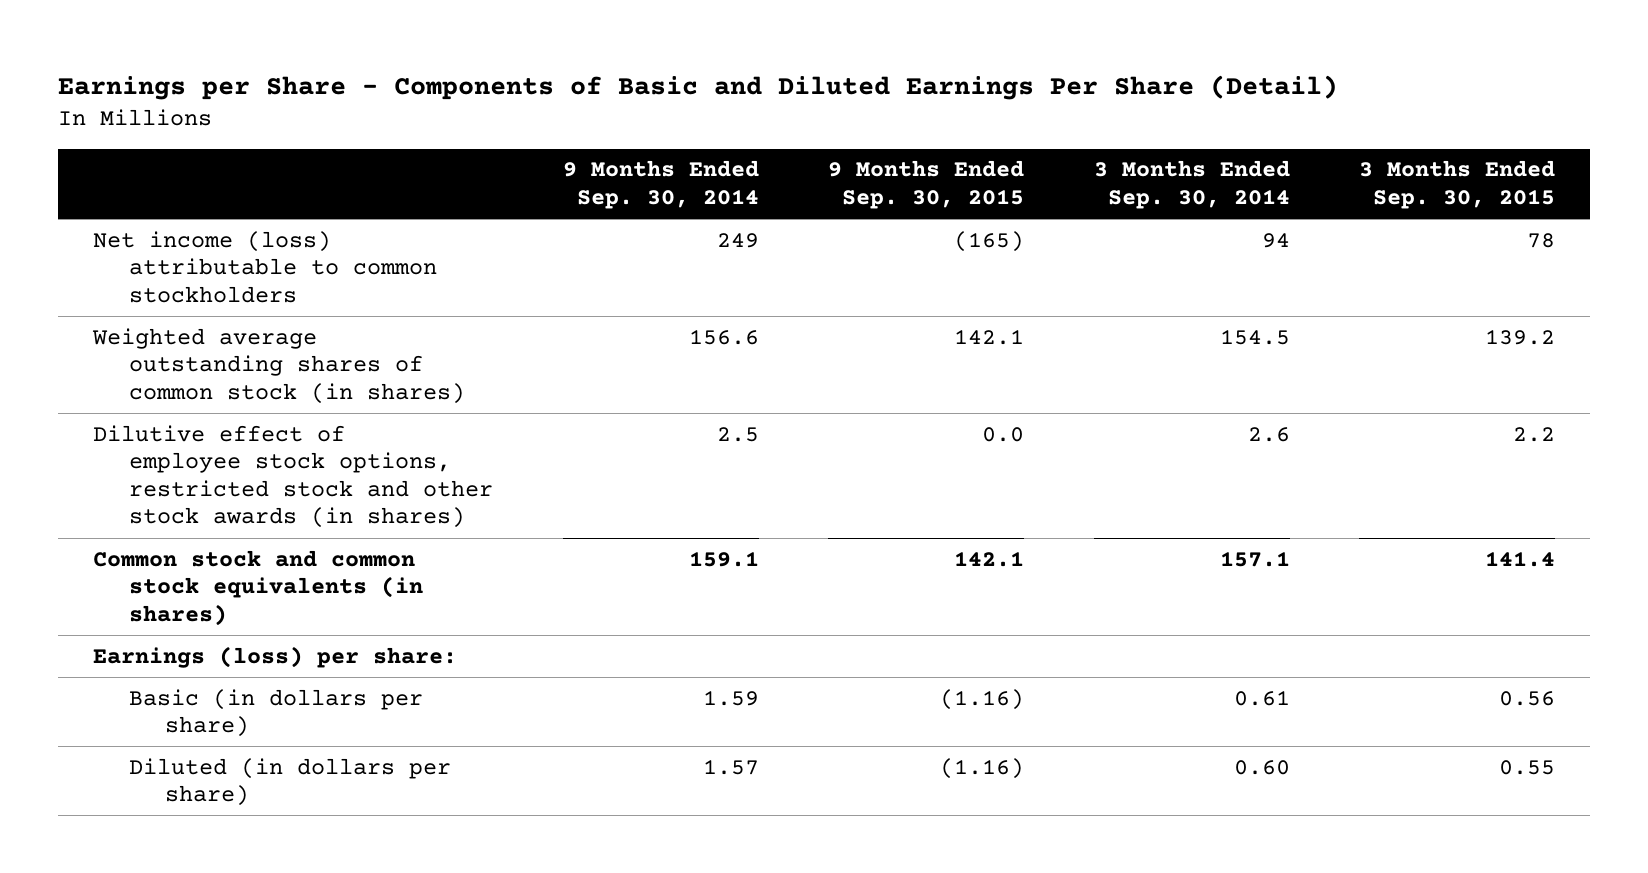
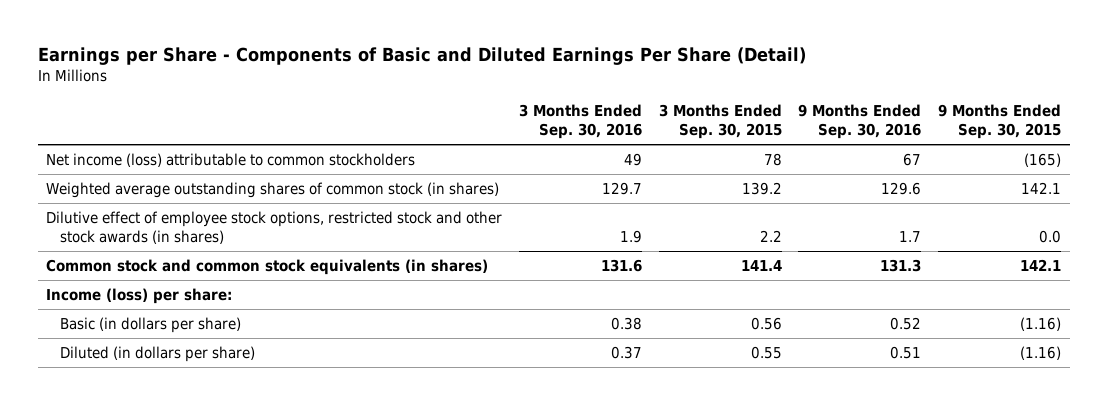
[562,160,759,209] 9 Months Ended Sep. 30, 2014 -> none
[1093,160,1290,209] 3 Months Ended Sep. 30, 2014 -> none
none -> [518,104,642,140] 3 Months Ended Sep. 30, 2016
none -> [798,104,922,140] 9 Months Ended Sep. 30, 2016
[92,645,457,668] Earnings (loss) per share: -> [46,287,233,304] Income (loss) per share:

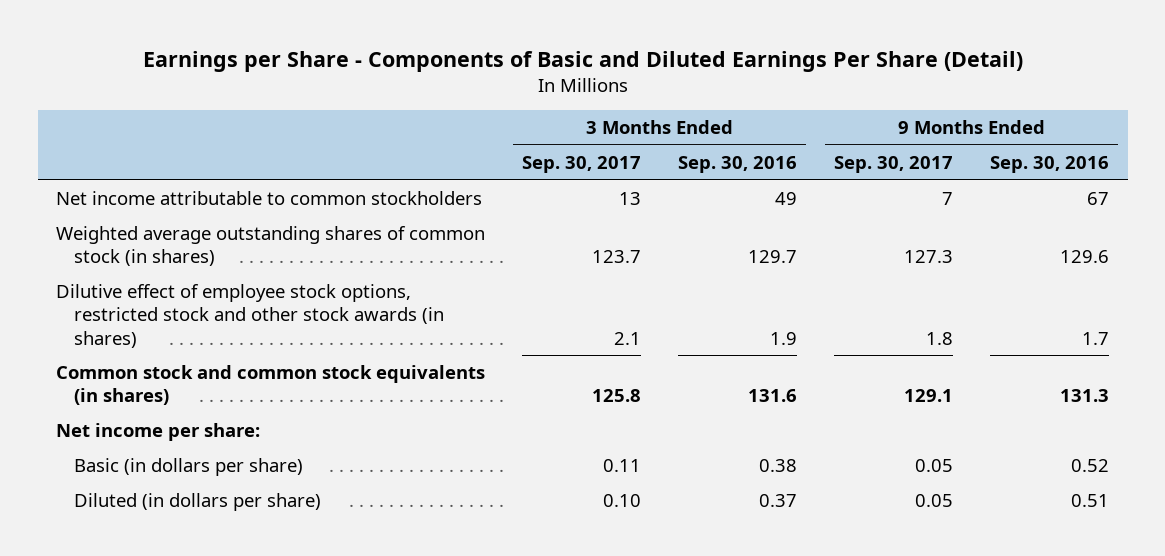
[658,104,782,140] 3 Months Ended Sep. 30, 2015 -> none
[938,104,1062,140] 9 Months Ended Sep. 30, 2015 -> none
none -> [522,155,642,173] Sep. 30, 2017
none -> [834,155,954,173] Sep. 30, 2017
[46,152,416,167] Net income (loss) attributable to common stockholders -> [56,191,483,206] Net income attributable to common stockholders
[46,287,233,304] Income (loss) per share: -> [56,423,261,442] Net income per share:

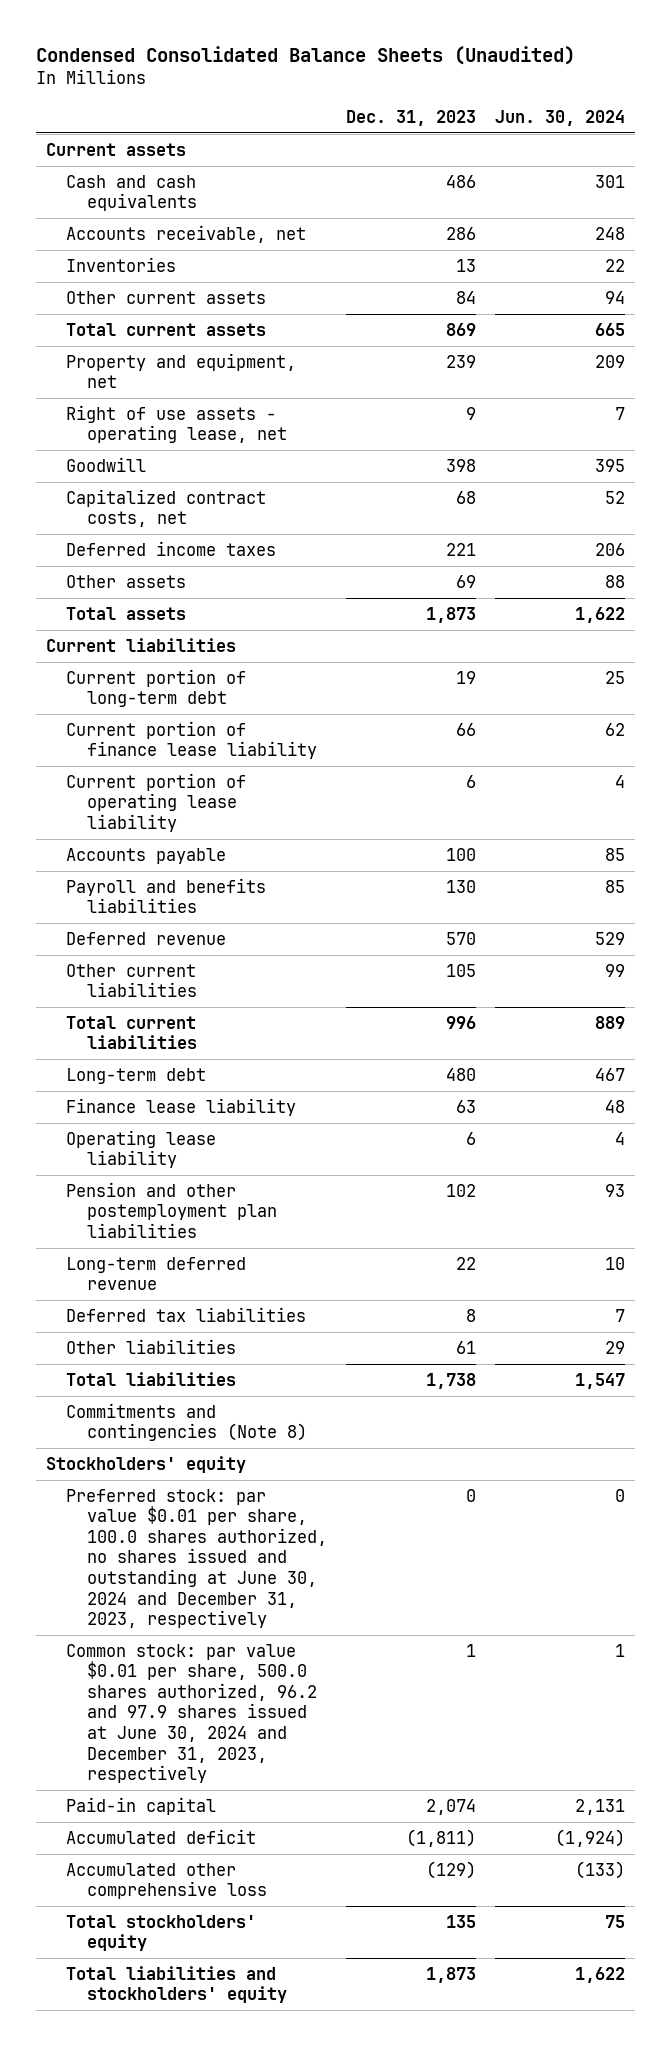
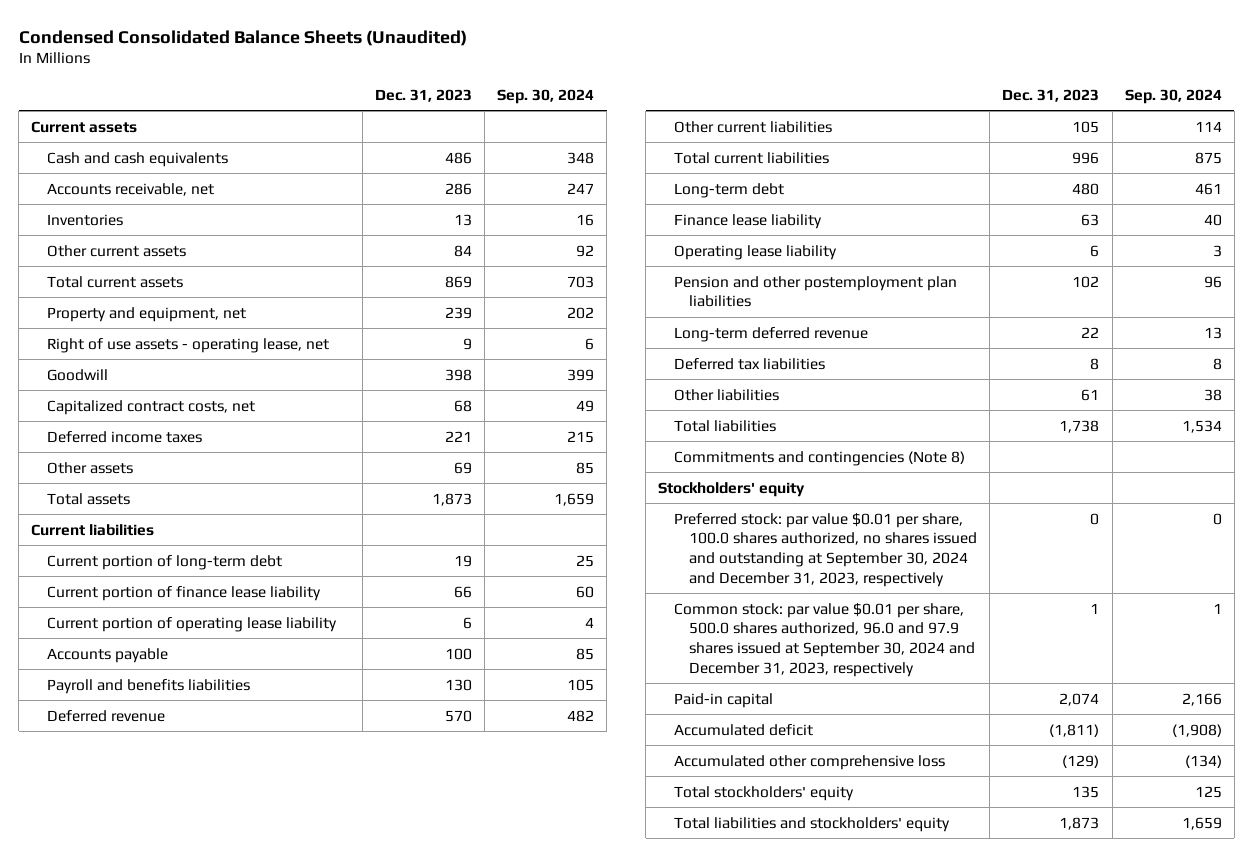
[494,109,625,126] Jun. 30, 2024 -> none
none -> [497,88,595,104] Sep. 30, 2024
[66,1488,327,1629] Preferred stock: par value $0.01 per share, 100.0 shares authorized, no shares issued and outstanding at June 30, 2024 and December 31, 2023, respectively -> [673,512,978,587] Preferred stock: par value $0.01 per share, 100.0 shares authorized, no shares issued and outstanding at September 30, 2024 and December 31, 2023, respectively
[66,1643,317,1784] Common stock: par value $0.01 per share, 500.0 shares authorized, 96.2 and 97.9 shares issued at June 30, 2024 and December 31, 2023, respectively -> [673,602,976,677] Common stock: par value $0.01 per share, 500.0 shares authorized, 96.0 and 97.9 shares issued at September 30, 2024 and December 31, 2023, respectively

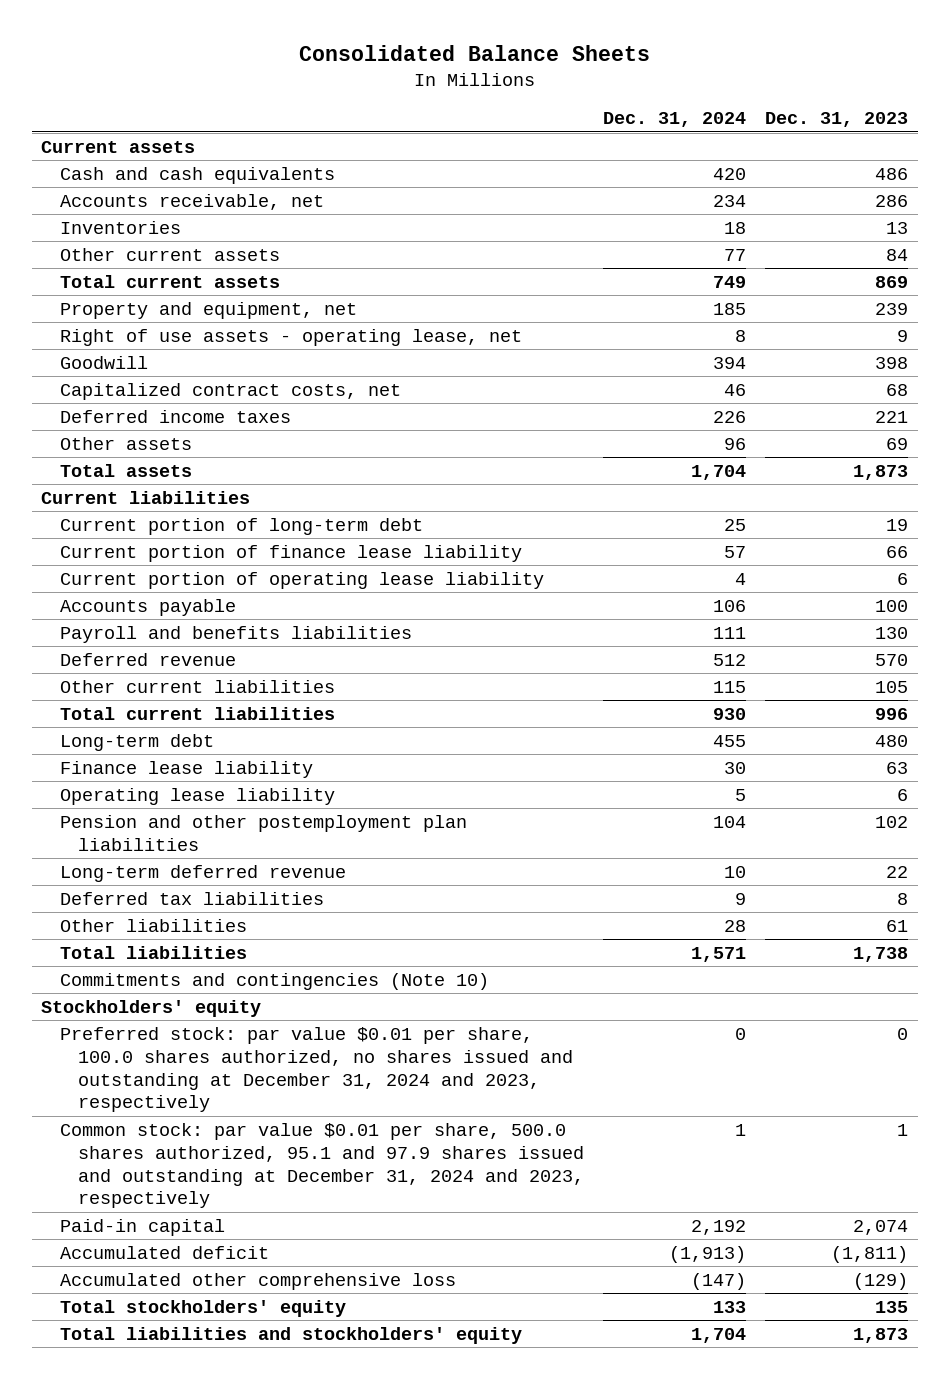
[18,29,467,46] Condensed Consolidated Balance Sheets (Unaudited) -> [298,44,650,61] Consolidated Balance Sheets
[497,88,595,104] Sep. 30, 2024 -> none
none -> [602,112,746,128] Dec. 31, 2024
[673,450,965,466] Commitments and contingencies (Note 8) -> [59,972,489,990] Commitments and contingencies (Note 10)
[673,512,978,587] Preferred stock: par value $0.01 per share, 100.0 shares authorized, no shares issued and outstanding at September 30, 2024 and December 31, 2023, respectively -> [59,1026,573,1113] Preferred stock: par value $0.01 per share, 100.0 shares authorized, no shares issued and outstanding at December 31, 2024 and 2023, respectively
[673,602,976,677] Common stock: par value $0.01 per share, 500.0 shares authorized, 96.0 and 97.9 shares issued at September 30, 2024 and December 31, 2023, respectively -> [59,1122,584,1209] Common stock: par value $0.01 per share, 500.0 shares authorized, 95.1 and 97.9 shares issued and outstanding at December 31, 2024 and 2023, respectively

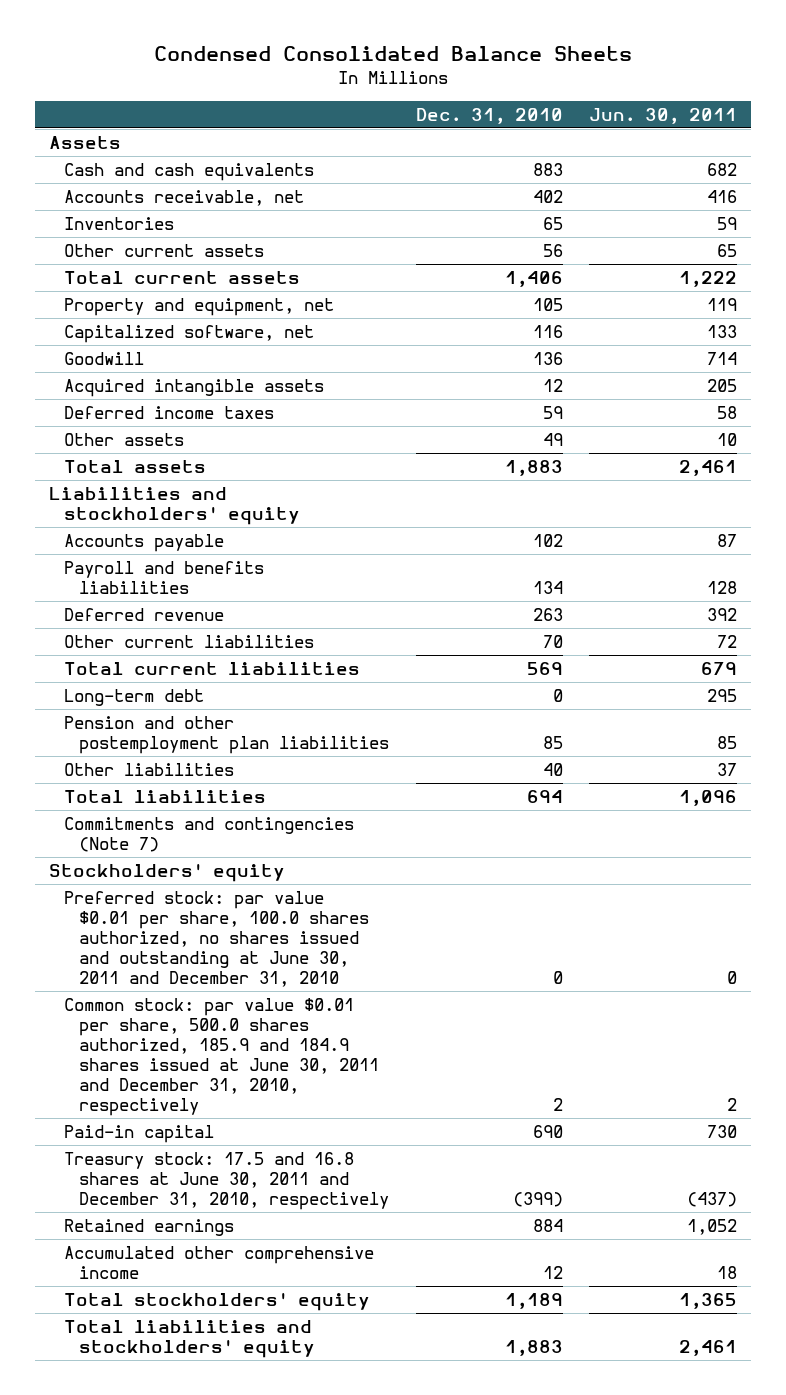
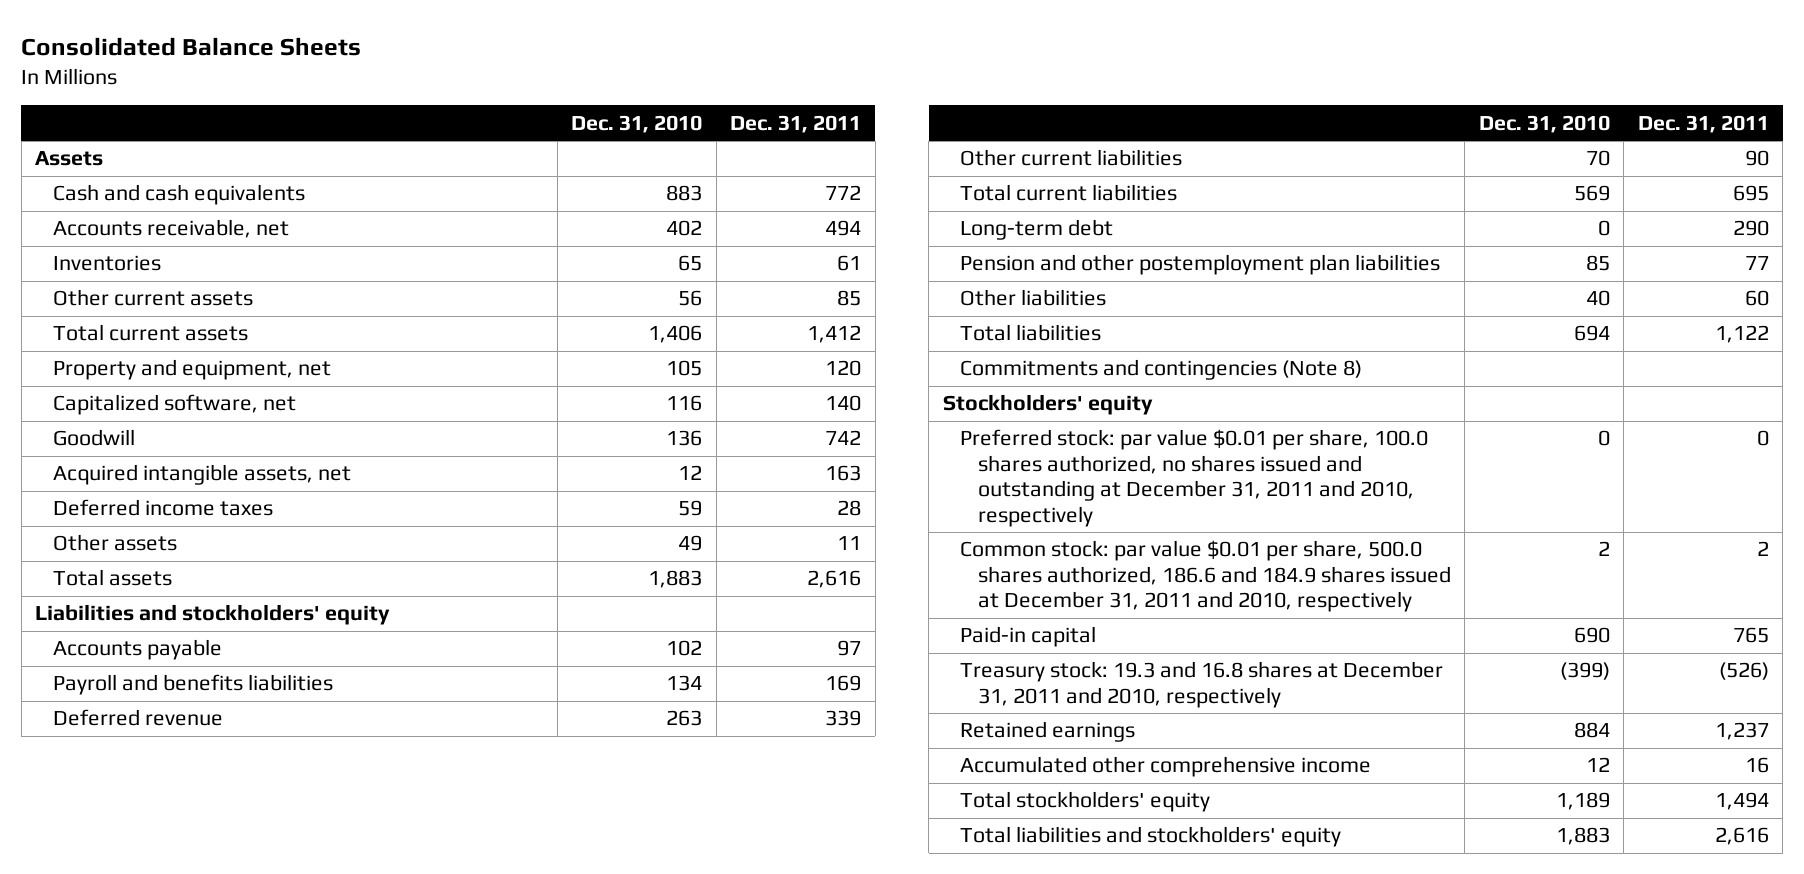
[154,46,633,62] Condensed Consolidated Balance Sheets -> [21,36,362,56] Consolidated Balance Sheets
[589,107,738,124] Jun. 30, 2011 -> none
none -> [730,114,862,133] Dec. 31, 2011
[63,378,324,397] Acquired intangible assets -> [52,464,351,486] Acquired intangible assets, net
[63,816,354,852] Commitments and contingencies (Note 7) -> [960,359,1363,381] Commitments and contingencies (Note 8)
[63,890,370,987] Preferred stock: par value $0.01 per share, 100.0 shares authorized, no shares issued and outstanding at June 30, 2011 and December 31, 2010 -> [960,429,1429,527] Preferred stock: par value $0.01 per share, 100.0 shares authorized, no shares issued and outstanding at December 31, 2011 and 2010, respectively
[63,997,380,1116] Common stock: par value $0.01 per share, 500.0 shares authorized, 185.9 and 184.9 shares issued at June 30, 2011 and December 31, 2010, respectively -> [960,540,1451,613] Common stock: par value $0.01 per share, 500.0 shares authorized, 186.6 and 184.9 shares issued at December 31, 2011 and 2010, respectively
[63,1151,390,1210] Treasury stock: 17.5 and 16.8 shares at June 30, 2011 and December 31, 2010, respectively -> [960,661,1444,708] Treasury stock: 19.3 and 16.8 shares at December 31, 2011 and 2010, respectively

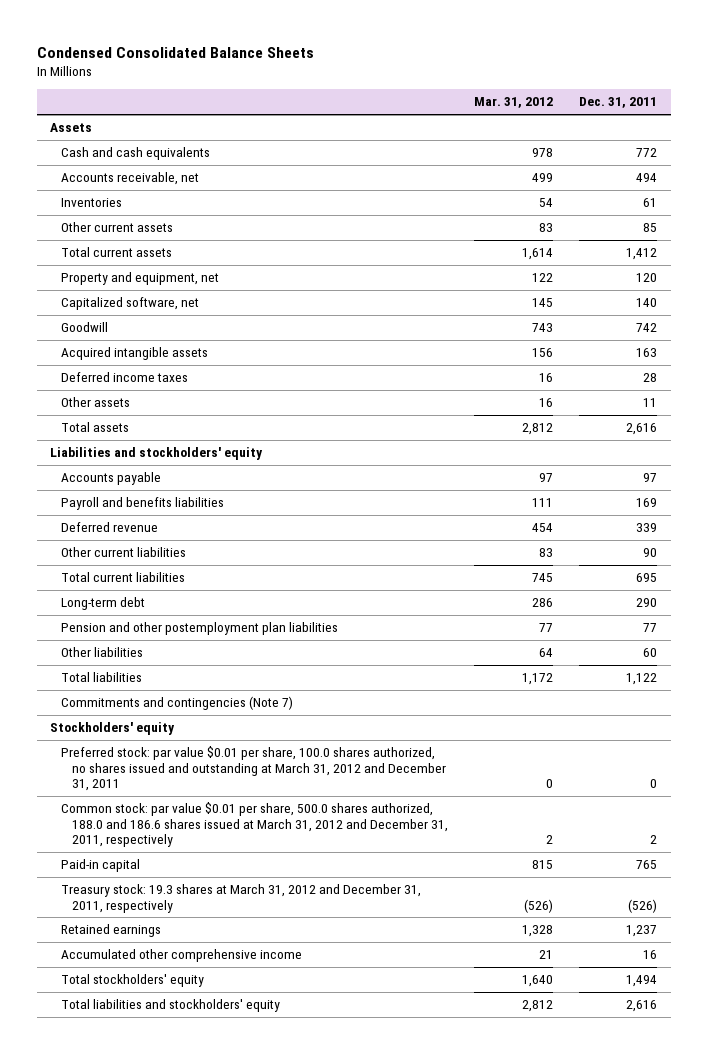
[21,36,362,56] Consolidated Balance Sheets -> [37,47,315,59] Condensed Consolidated Balance Sheets
[571,114,703,133] Dec. 31, 2010 -> none
none -> [474,97,554,109] Mar. 31, 2012
[52,464,351,486] Acquired intangible assets, net -> [61,347,209,361] Acquired intangible assets
[960,359,1363,381] Commitments and contingencies (Note 8) -> [61,696,294,711] Commitments and contingencies (Note 7)
[960,429,1429,527] Preferred stock: par value $0.01 per share, 100.0 shares authorized, no shares issued and outstanding at December 31, 2011 and 2010, respectively -> [61,746,447,792] Preferred stock: par value $0.01 per share, 100.0 shares authorized, no shares issued and outstanding at March 31, 2012 and December 31, 2011
[960,540,1451,613] Common stock: par value $0.01 per share, 500.0 shares authorized, 186.6 and 184.9 shares issued at December 31, 2011 and 2010, respectively -> [61,802,449,848] Common stock: par value $0.01 per share, 500.0 shares authorized, 188.0 and 186.6 shares issued at March 31, 2012 and December 31, 2011, respectively
[960,661,1444,708] Treasury stock: 19.3 and 16.8 shares at December 31, 2011 and 2010, respectively -> [61,884,422,913] Treasury stock: 19.3 shares at March 31, 2012 and December 31, 2011, respectively

